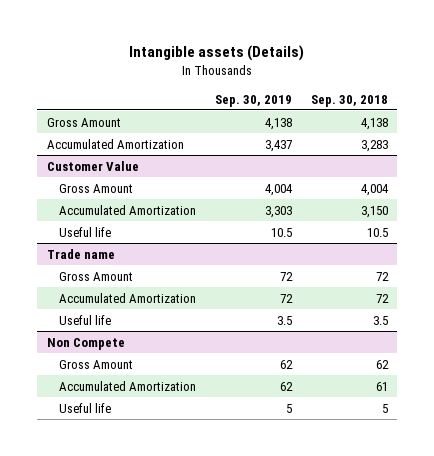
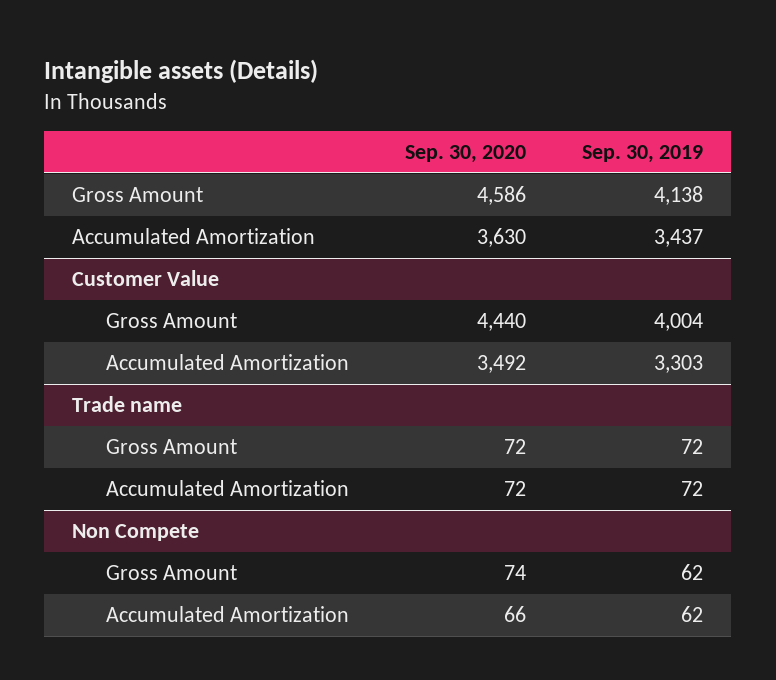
[310,94,388,107] Sep. 30, 2018 -> none
none -> [405,144,527,163] Sep. 30, 2020
[58,226,111,237] Useful life -> none
[58,314,111,325] Useful life -> none
[58,402,111,413] Useful life -> none

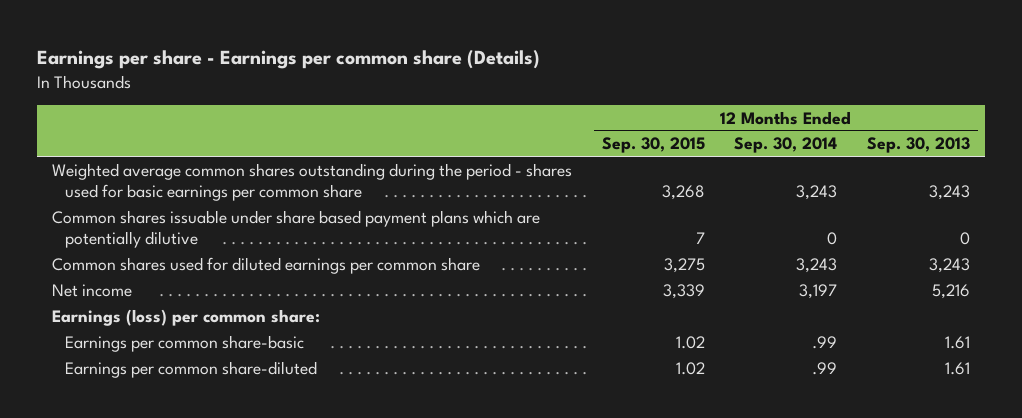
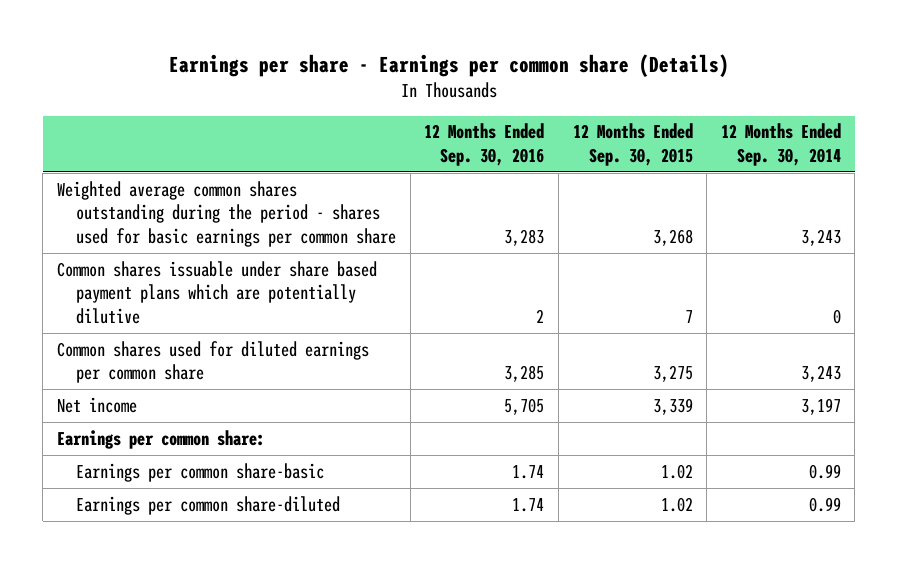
[867,137,971,154] Sep. 30, 2013 -> none
none -> [424,123,545,166] 12 Months Ended Sep. 30, 2016
[52,308,321,326] Earnings (loss) per common share: -> [56,429,265,449] Earnings per common share:
[812,335,838,349] .99 -> [808,463,841,479] 0.99
[812,361,838,375] .99 -> [808,496,841,512] 0.99

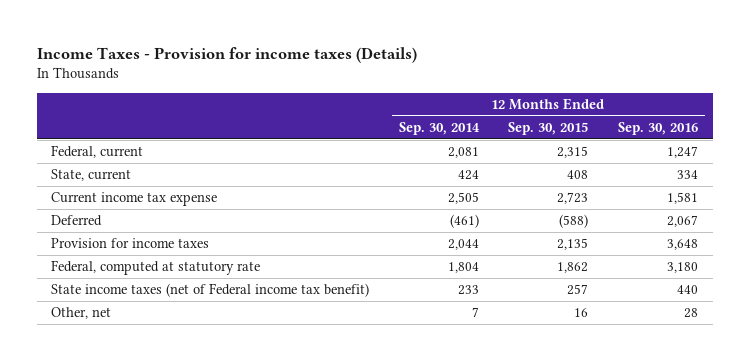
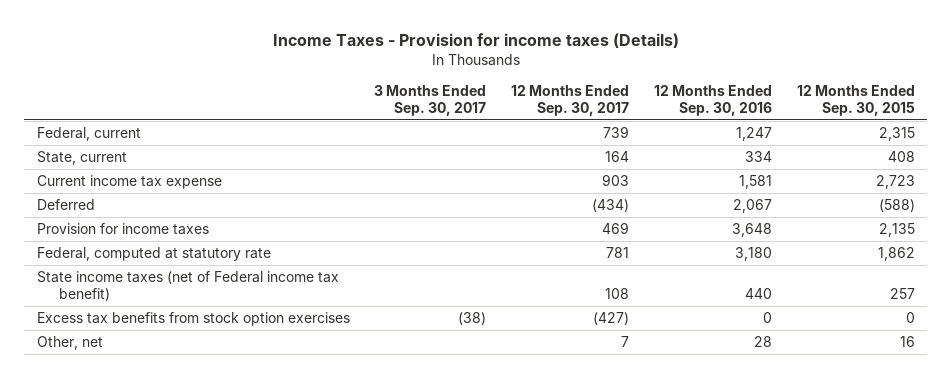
[398,121,480,135] Sep. 30, 2014 -> none
none -> [374,85,487,116] 3 Months Ended Sep. 30, 2017
none -> [511,85,630,116] 12 Months Ended Sep. 30, 2017
none -> [36,312,350,327] Excess tax benefits from stock option exercises

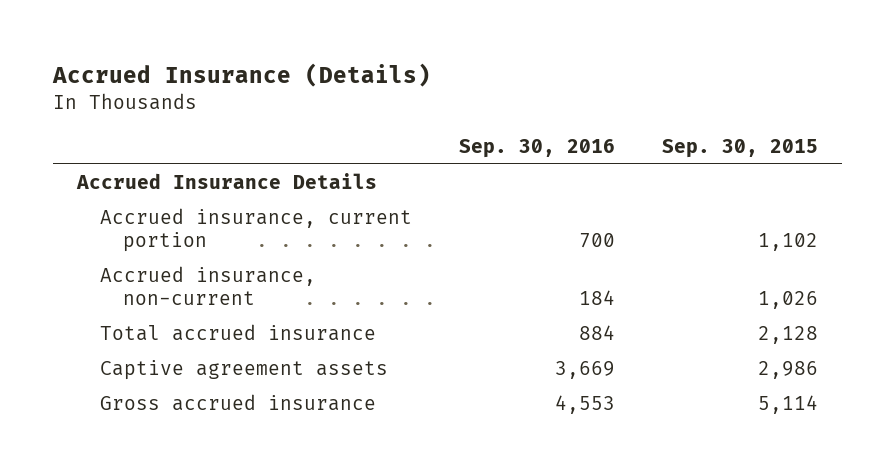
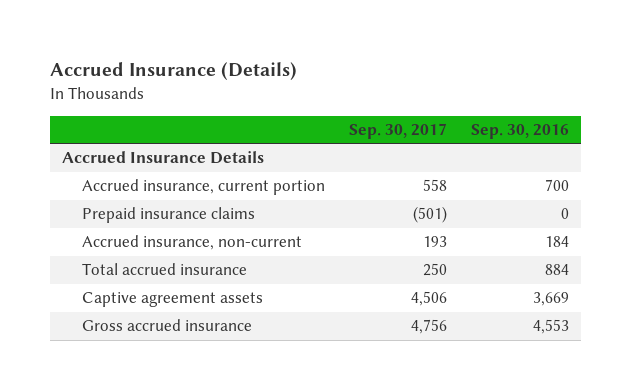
[662,138,819,158] Sep. 30, 2015 -> none
none -> [349,122,448,139] Sep. 30, 2017
none -> [82,207,256,224] Prepaid insurance claims

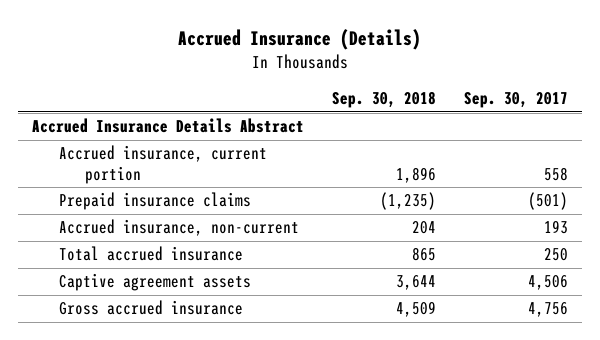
[471,123,570,139] Sep. 30, 2016 -> none
none -> [332,91,437,109] Sep. 30, 2018
[62,151,265,165] Accrued Insurance Details -> [32,118,305,134] Accrued Insurance Details Abstract

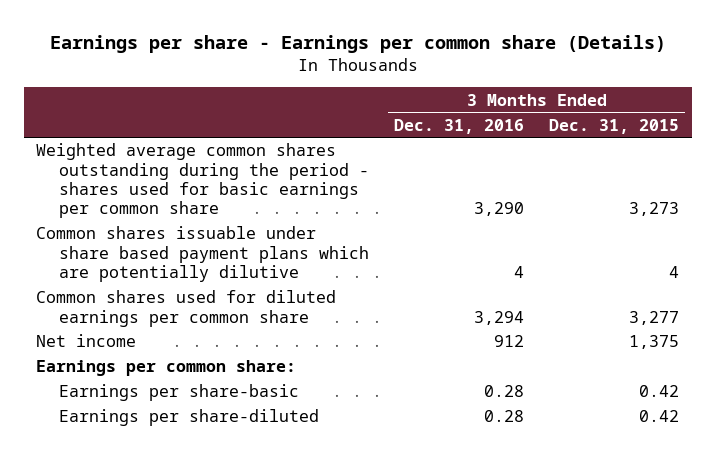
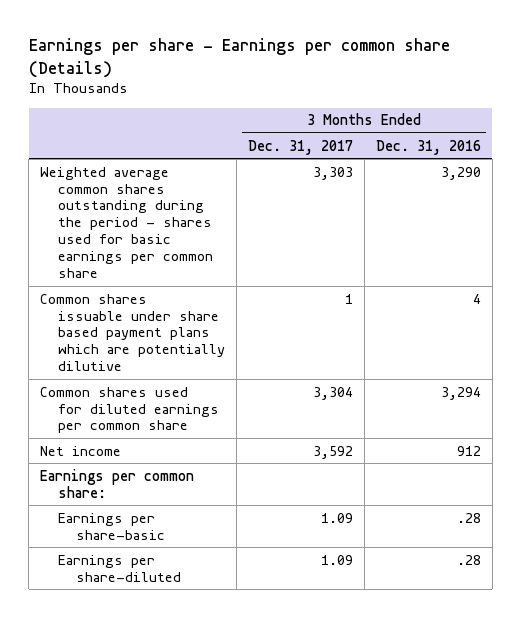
[549,118,680,134] Dec. 31, 2015 -> none
none -> [247,139,353,155] Dec. 31, 2017
[484,385,525,398] 0.28 -> [456,512,481,523] .28
[484,410,525,423] 0.28 -> [456,554,481,565] .28

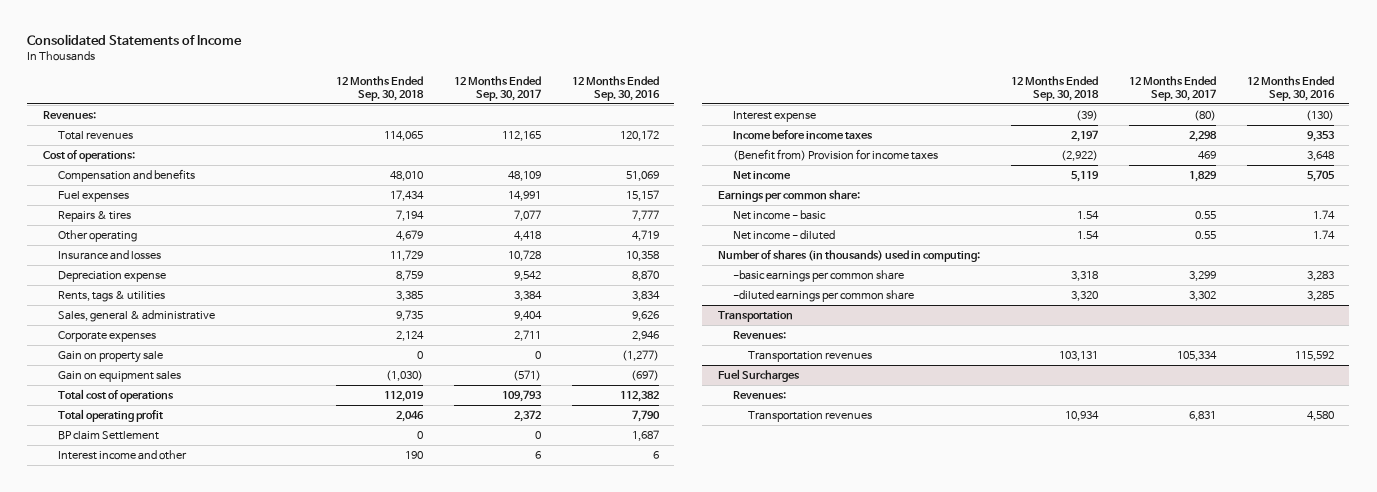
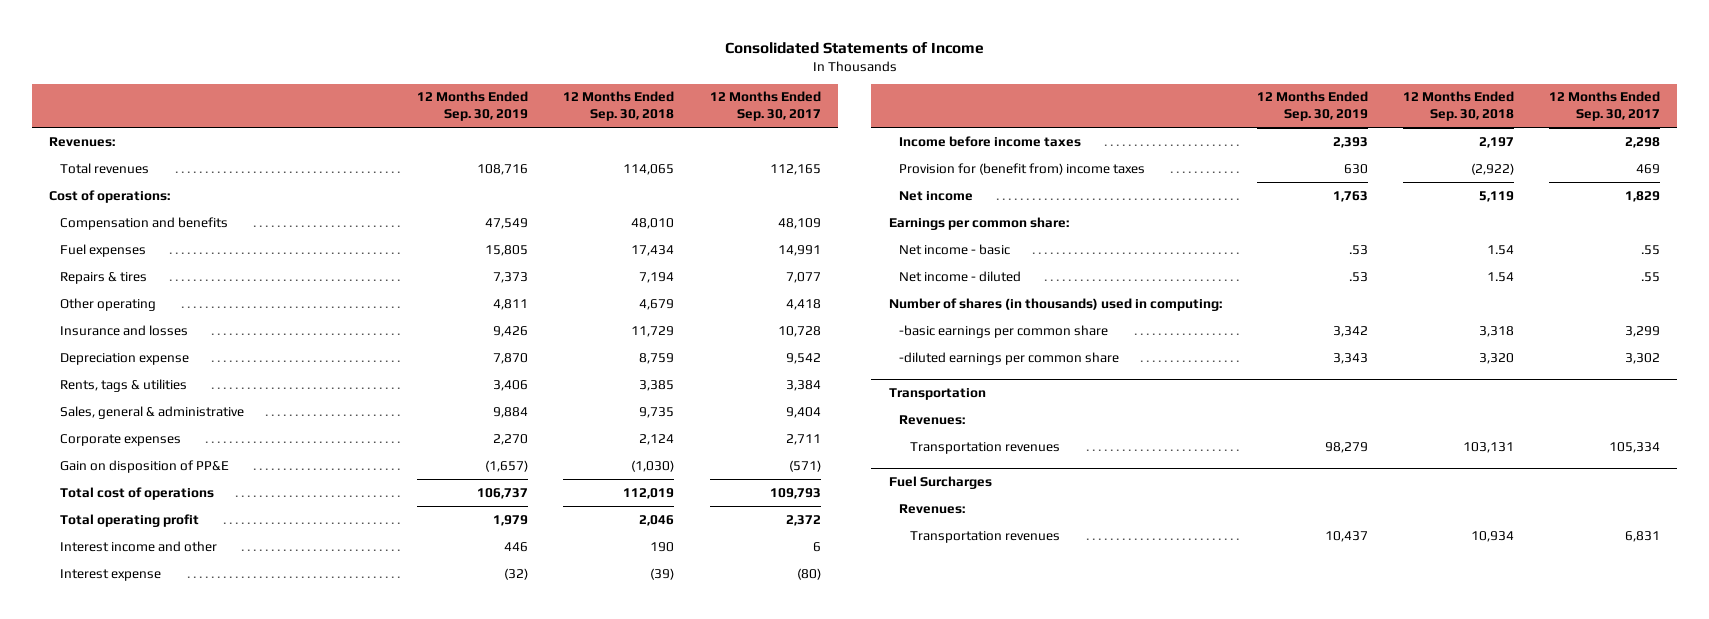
[571,75,660,101] 12 Months Ended Sep. 30, 2016 -> none
none -> [417,91,529,122] 12 Months Ended Sep. 30, 2019
[57,350,163,363] Gain on property sale -> none
[57,370,181,382] Gain on equipment sales -> [60,459,230,473] Gain on disposition of PP&E
[57,430,159,440] BP claim Settlement -> none
[732,148,938,161] (Benefit from) Provision for income taxes -> [899,162,1146,175] Provision for (benefit from) income taxes
[1194,210,1216,219] 0.55 -> [1640,244,1660,255] .55
[1194,230,1216,239] 0.55 -> [1640,271,1660,282] .55

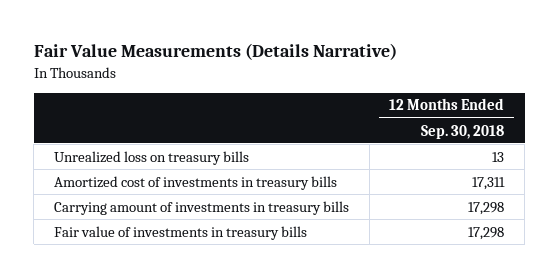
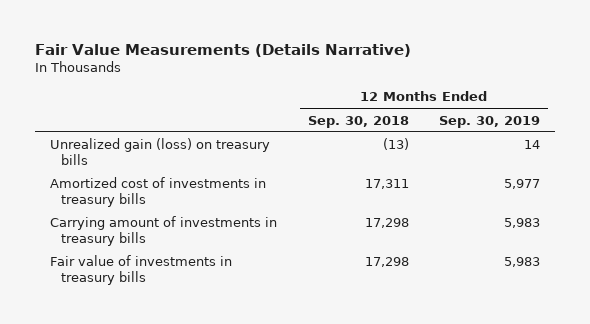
none -> [438,115,540,128] Sep. 30, 2019
[53,150,249,165] Unrealized loss on treasury bills -> [50,138,271,165] Unrealized gain (loss) on treasury bills
[492,151,505,162] 13 -> [382,138,409,151] (13)

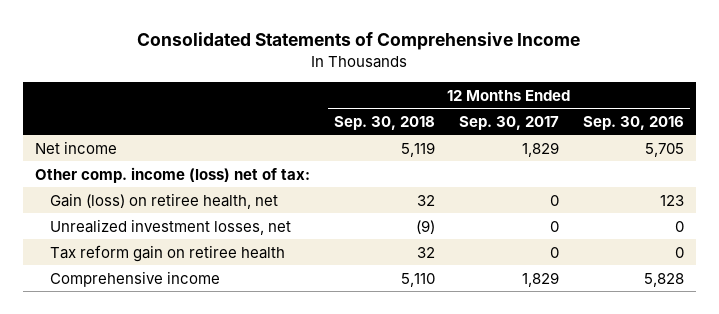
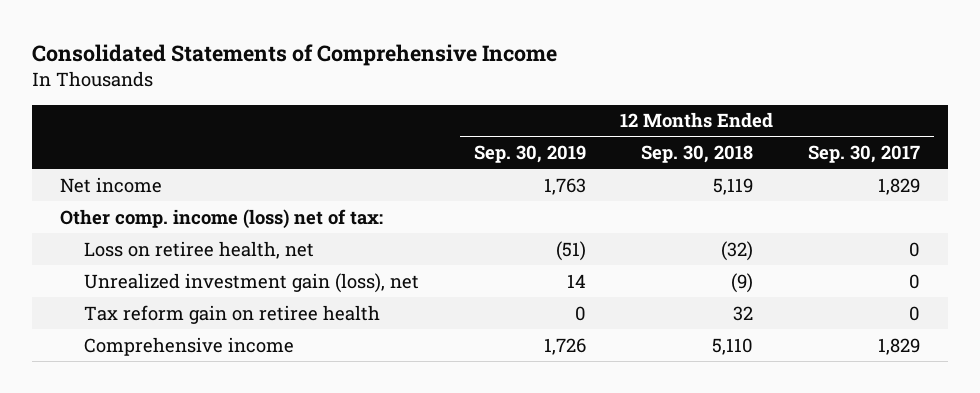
[583,115,685,130] Sep. 30, 2016 -> none
none -> [473,145,586,164] Sep. 30, 2019
[50,192,279,209] Gain (loss) on retiree health, net -> [83,240,314,259] Loss on retiree health, net
[416,194,435,206] 32 -> [720,240,753,261] (32)
[50,218,292,235] Unrealized investment losses, net -> [83,272,419,293] Unrealized investment gain (loss), net

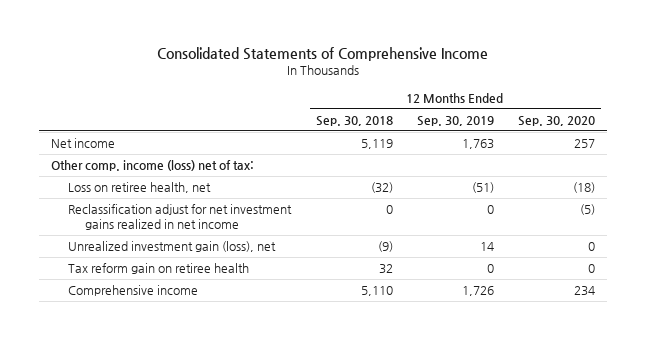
[807,145,920,164] Sep. 30, 2017 -> none
none -> [518,115,596,126] Sep. 30, 2020
none -> [68,204,293,231] Reclassification adjust for net investment gains realized in net income

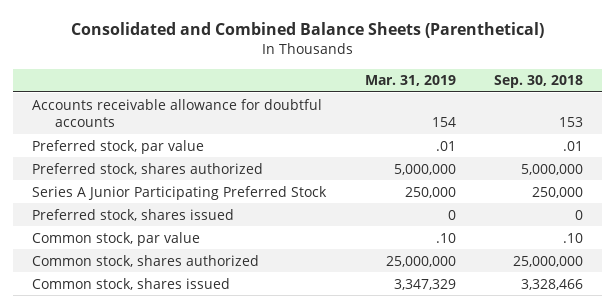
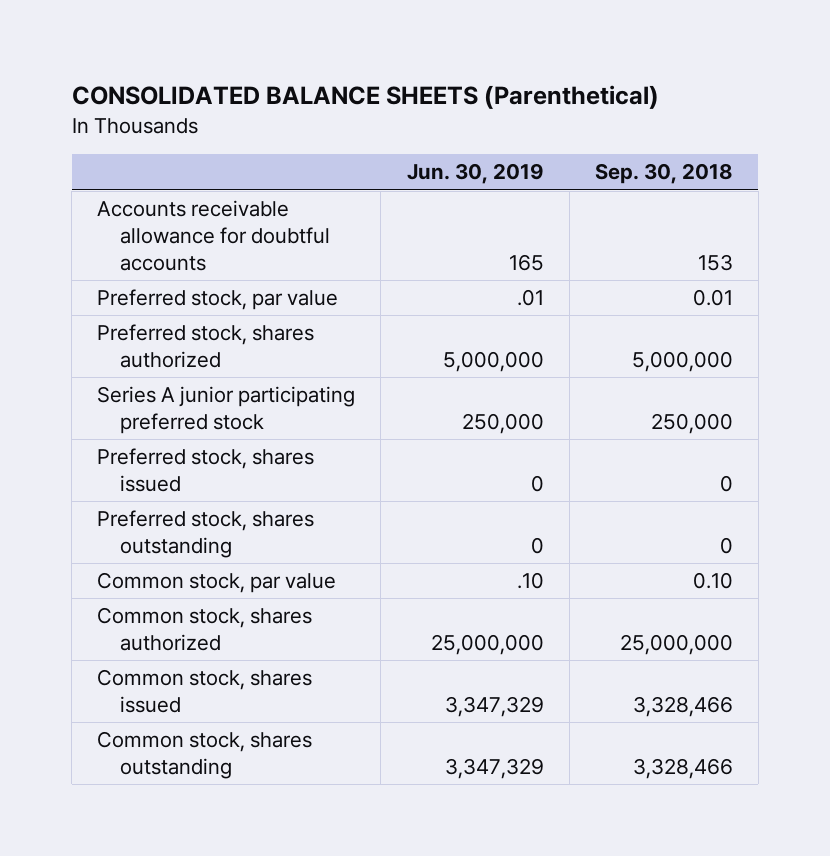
[70,22,544,39] Consolidated and Combined Balance Sheets (Parenthetical) -> [71,85,659,110] CONSOLIDATED BALANCE SHEETS (Parenthetical)
[364,75,456,87] Mar. 31, 2019 -> none
none -> [406,163,544,185] Jun. 30, 2019
[562,140,583,151] .01 -> [692,289,733,307] 0.01
[32,185,328,200] Series A Junior Participating Preferred Stock -> [97,386,356,435] Series A junior participating preferred stock
none -> [97,510,315,559] Preferred stock, shares outstanding
[562,232,583,243] .10 -> [692,572,733,590] 0.10
none -> [97,731,313,780] Common stock, shares outstanding

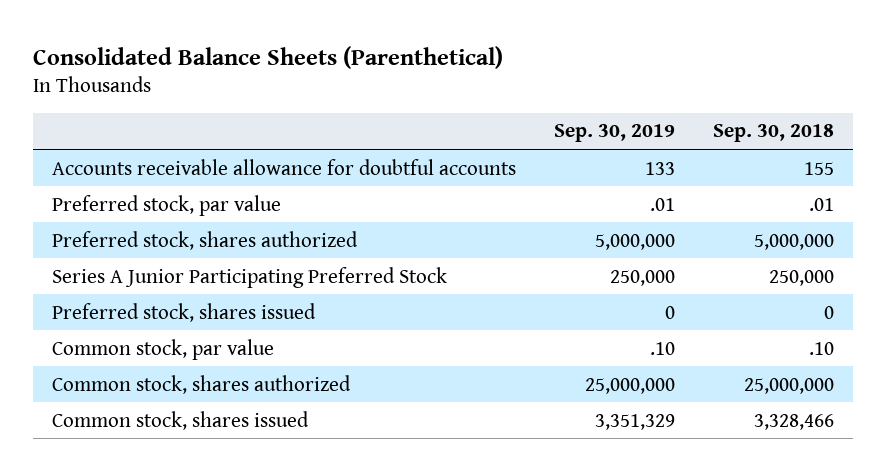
[71,85,659,110] CONSOLIDATED BALANCE SHEETS (Parenthetical) -> [33,45,504,69] Consolidated Balance Sheets (Parenthetical)
[406,163,544,185] Jun. 30, 2019 -> none
none -> [553,124,675,143] Sep. 30, 2019
[697,254,733,272] 153 -> [803,161,834,175] 155
[692,289,733,307] 0.01 -> [808,197,834,211] .01
[97,386,356,435] Series A junior participating preferred stock -> [52,266,448,288] Series A Junior Participating Preferred Stock
[97,510,315,559] Preferred stock, shares outstanding -> none
[692,572,733,590] 0.10 -> [808,341,834,355] .10
[97,731,313,780] Common stock, shares outstanding -> none

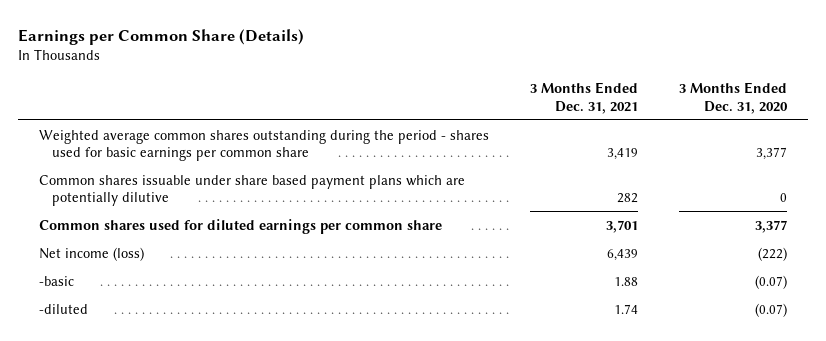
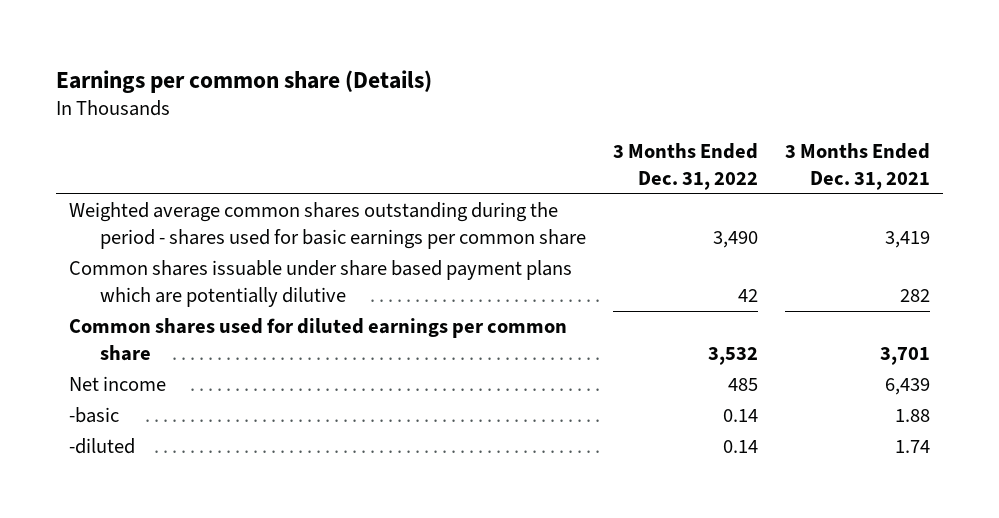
[17,28,304,45] Earnings per Common Share (Details) -> [55,69,432,93] Earnings per common share (Details)
[679,82,789,114] 3 Months Ended Dec. 31, 2020 -> none
none -> [613,143,759,190] 3 Months Ended Dec. 31, 2022
[38,246,144,261] Net income (loss) -> [69,376,167,392] Net income

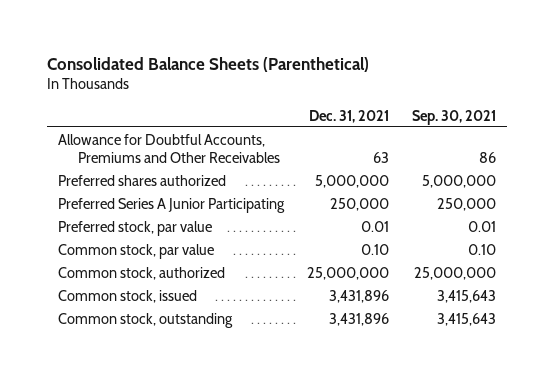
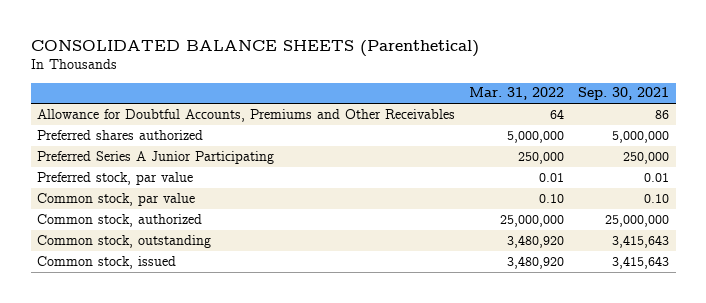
[46,56,369,72] Consolidated Balance Sheets (Parenthetical) -> [30,40,479,58] CONSOLIDATED BALANCE SHEETS (Parenthetical)
[308,109,389,123] Dec. 31, 2021 -> none
none -> [469,87,565,101] Mar. 31, 2022
[58,289,198,303] Common stock, issued -> [37,255,177,269] Common stock, issued

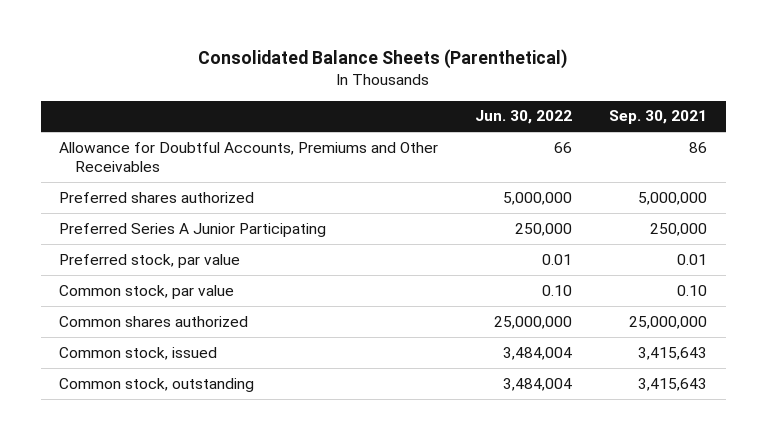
[30,40,479,58] CONSOLIDATED BALANCE SHEETS (Parenthetical) -> [198,49,568,70] Consolidated Balance Sheets (Parenthetical)
[469,87,565,101] Mar. 31, 2022 -> none
none -> [475,110,573,125] Jun. 30, 2022
[37,213,203,227] Common stock, authorized -> [59,315,249,327] Common shares authorized
[37,234,212,248] Common stock, outstanding -> [59,377,255,392] Common stock, outstanding

